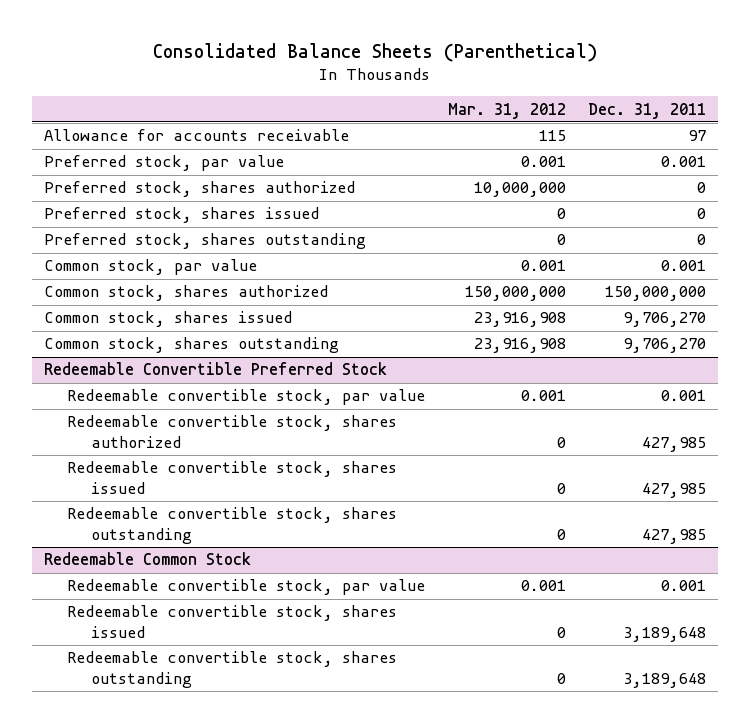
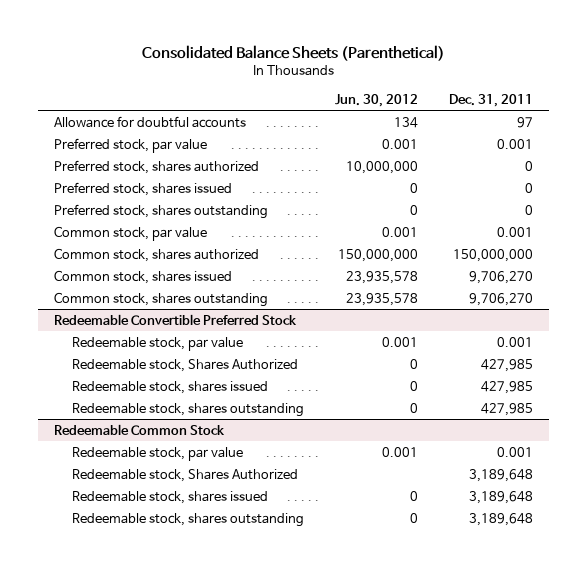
[447,102,566,119] Mar. 31, 2012 -> none
none -> [335,93,419,107] Jun. 30, 2012
[43,129,349,142] Allowance for accounts receivable -> [53,115,246,128] Allowance for doubtful accounts
[67,389,426,406] Redeemable convertible stock, par value -> [71,336,243,351] Redeemable stock, par value
[67,415,398,448] Redeemable convertible stock, shares authorized -> [71,358,298,372] Redeemable stock, Shares Authorized
[67,461,398,494] Redeemable convertible stock, shares issued -> [71,380,268,394] Redeemable stock, shares issued
[67,507,398,544] Redeemable convertible stock, shares outstanding -> [71,402,304,417] Redeemable stock, shares outstanding
[67,579,426,596] Redeemable convertible stock, par value -> [71,446,243,461] Redeemable stock, par value
none -> [71,468,298,482] Redeemable stock, Shares Authorized
[67,605,398,638] Redeemable convertible stock, shares issued -> [71,490,268,504] Redeemable stock, shares issued
[67,651,398,688] Redeemable convertible stock, shares outstanding -> [71,512,304,527] Redeemable stock, shares outstanding

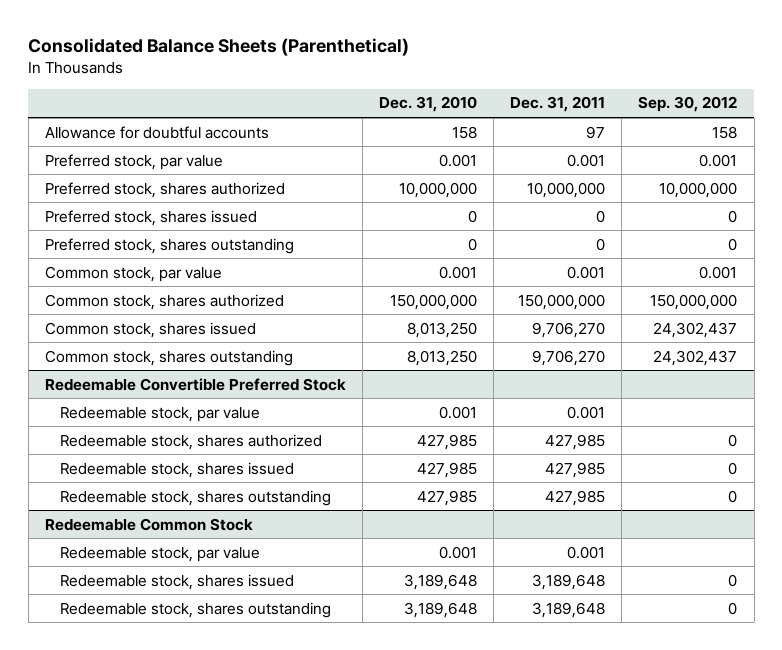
[335,93,419,107] Jun. 30, 2012 -> none
none -> [379,96,478,113] Dec. 31, 2010
none -> [638,96,738,113] Sep. 30, 2012
[525,160,534,171] 0 -> [527,181,606,198] 10,000,000
[71,358,298,372] Redeemable stock, Shares Authorized -> [60,433,323,450] Redeemable stock, shares authorized
[71,468,298,482] Redeemable stock, Shares Authorized -> none

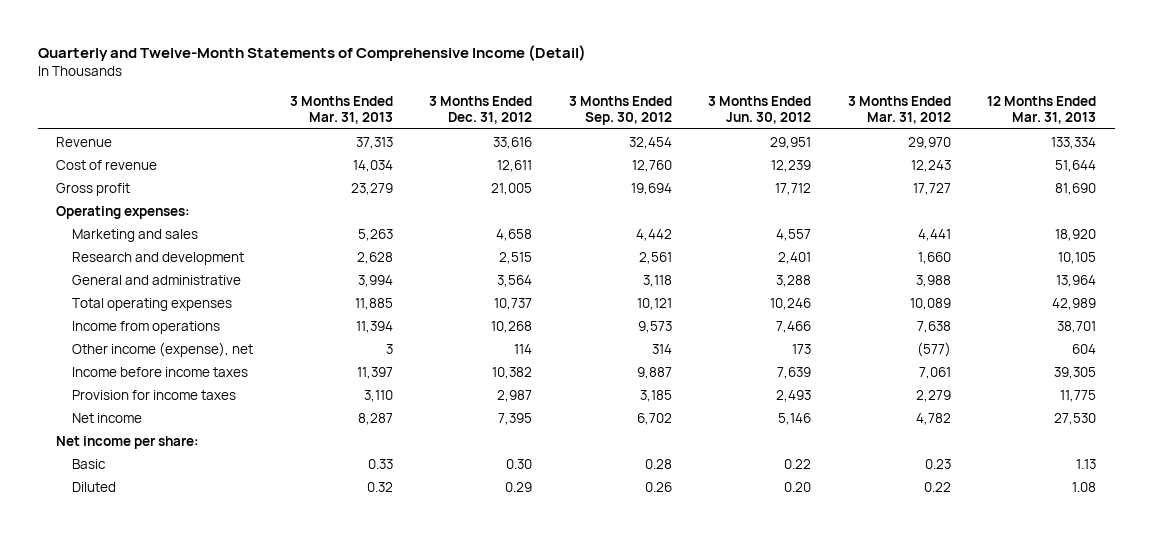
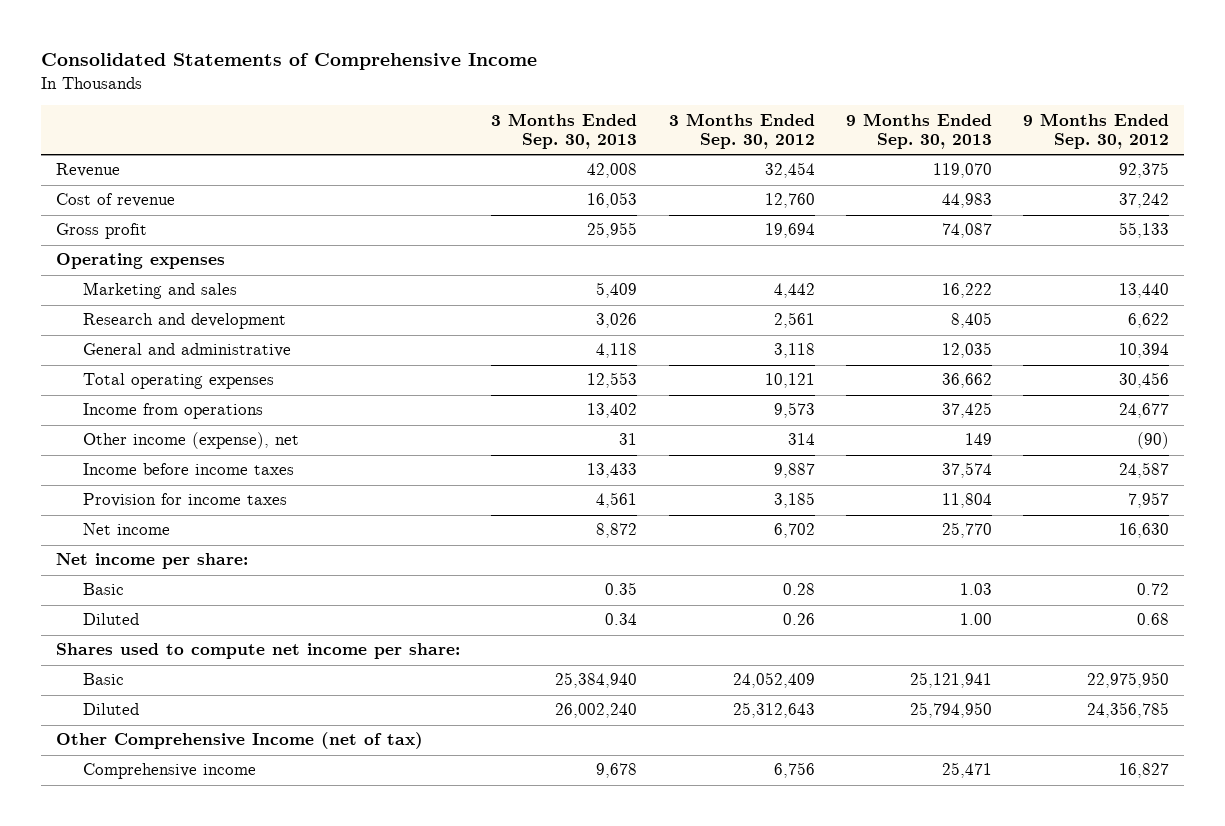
[37,45,586,62] Quarterly and Twelve-Month Statements of Comprehensive Income (Detail) -> [40,53,537,71] Consolidated Statements of Comprehensive Income
[289,96,393,125] 3 Months Ended Mar. 31, 2013 -> none
[429,96,533,125] 3 Months Ended Dec. 31, 2012 -> none
[708,96,812,125] 3 Months Ended Jun. 30, 2012 -> none
[847,96,951,125] 3 Months Ended Mar. 31, 2012 -> none
[987,96,1097,125] 12 Months Ended Mar. 31, 2013 -> none
none -> [491,112,638,150] 3 Months Ended Sep. 30, 2013
none -> [845,112,992,150] 9 Months Ended Sep. 30, 2013
none -> [1022,112,1169,150] 9 Months Ended Sep. 30, 2012
[55,205,190,219] Operating expenses: -> [56,253,226,270] Operating expenses
none -> [56,643,461,660] Shares used to compute net income per share:
none -> [82,673,124,686] Basic
none -> [82,703,139,716] Diluted
none -> [56,732,424,750] Other Comprehensive Income (net of tax)
none -> [82,763,256,780] Comprehensive income

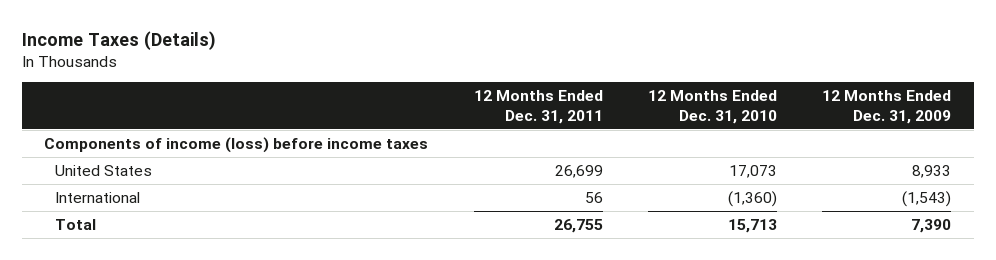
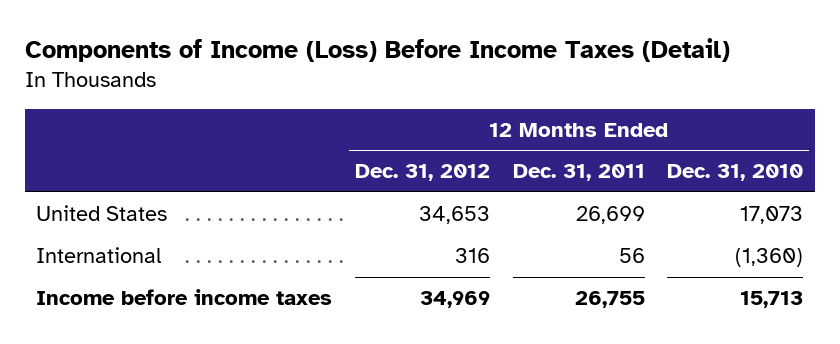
[21,30,216,50] Income Taxes (Details) -> [24,38,730,63] Components of Income (Loss) Before Income Taxes (Detail)
[822,90,952,124] 12 Months Ended Dec. 31, 2009 -> none
none -> [355,164,491,182] Dec. 31, 2012
[44,136,429,153] Components of income (loss) before income taxes -> none
[55,218,97,230] Total -> [36,289,333,306] Income before income taxes

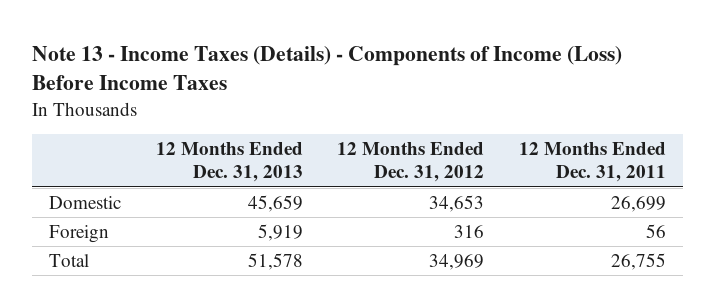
[24,38,730,63] Components of Income (Loss) Before Income Taxes (Detail) -> [31,46,622,91] Note 13 - Income Taxes (Details) - Components of Income (Loss) Before Income Taxes
[667,164,804,182] Dec. 31, 2010 -> none
none -> [155,142,303,183] 12 Months Ended Dec. 31, 2013
[36,205,168,222] United States -> [49,195,122,209] Domestic
[36,247,162,264] International -> [49,224,110,243] Foreign
[36,289,333,306] Income before income taxes -> [49,253,90,267] Total

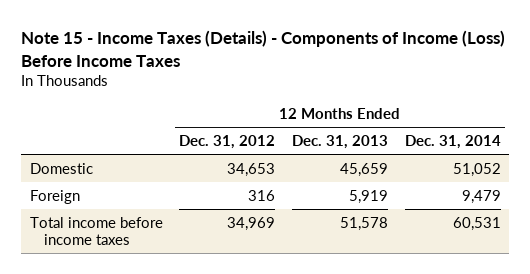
[31,46,622,91] Note 13 - Income Taxes (Details) - Components of Income (Loss) Before Income Taxes -> [21,29,506,67] Note 15 - Income Taxes (Details) - Components of Income (Loss) Before Income Taxes
[518,142,666,183] 12 Months Ended Dec. 31, 2011 -> none
none -> [404,135,501,150] Dec. 31, 2014
[49,253,90,267] Total -> [29,216,163,246] Total income before income taxes

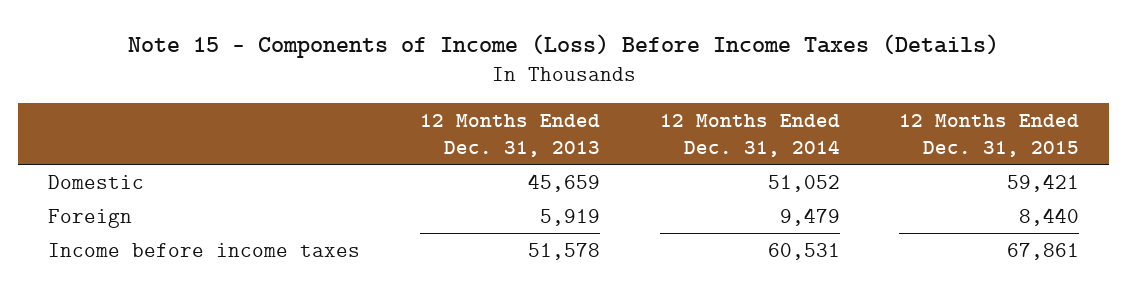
[21,29,506,67] Note 15 - Income Taxes (Details) - Components of Income (Loss) Before Income Taxes -> [127,33,999,58] Note 15 - Components of Income (Loss) Before Income Taxes (Details)
[179,135,276,150] Dec. 31, 2012 -> none
none -> [899,114,1080,157] 12 Months Ended Dec. 31, 2015
[29,216,163,246] Total income before income taxes -> [47,242,360,257] Income before income taxes

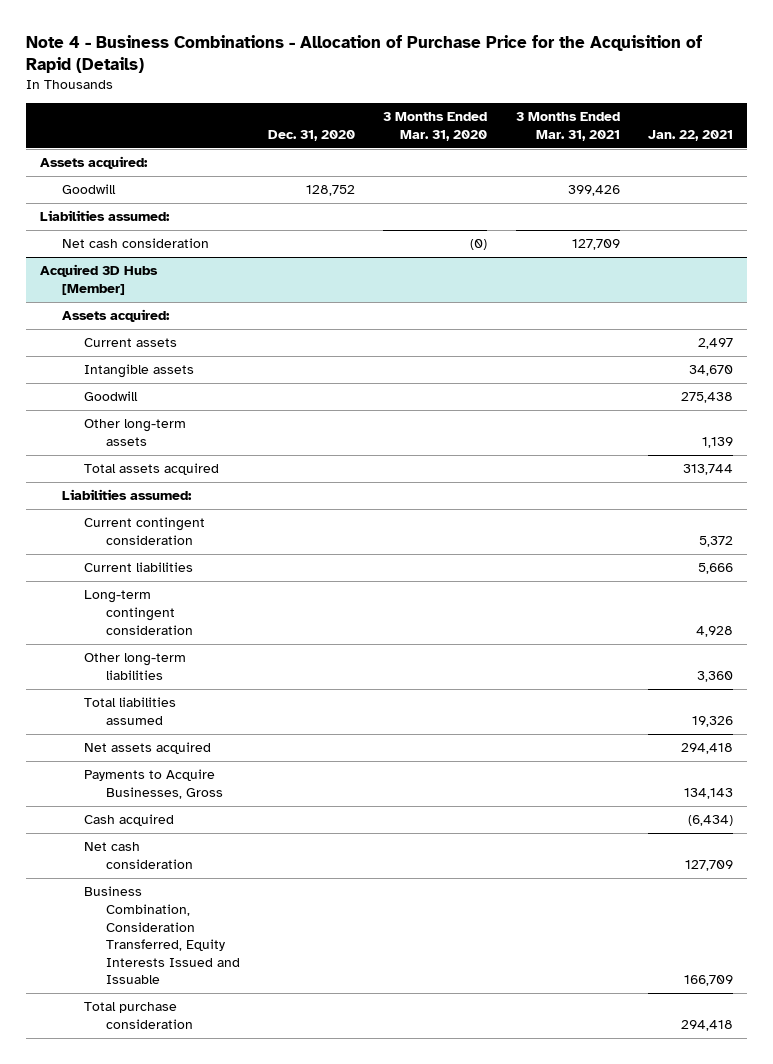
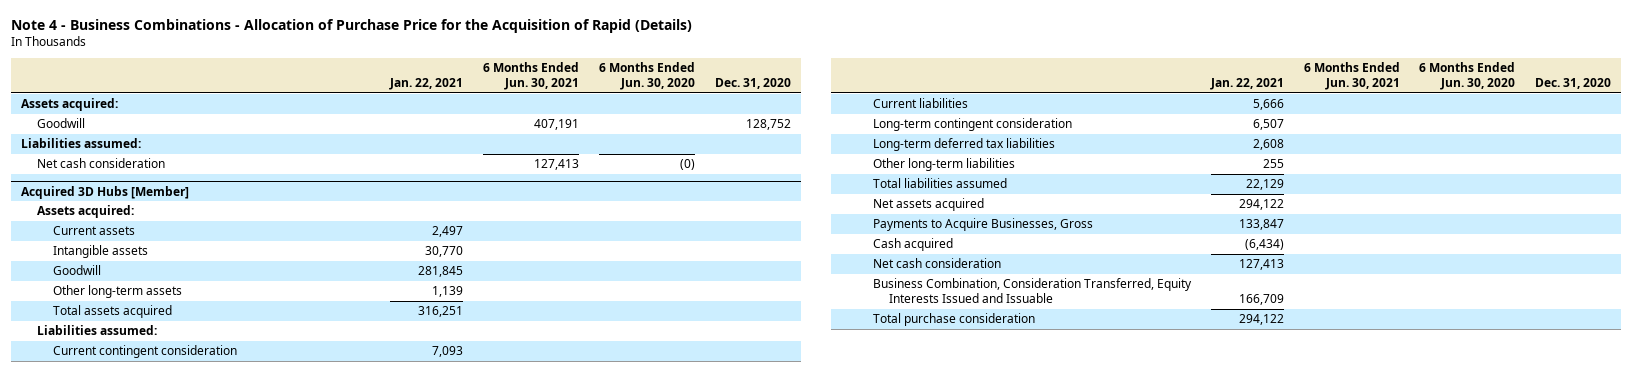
[383,112,488,142] 3 Months Ended Mar. 31, 2020 -> none
[515,112,620,142] 3 Months Ended Mar. 31, 2021 -> none
none -> [483,62,580,91] 6 Months Ended Jun. 30, 2021
none -> [599,62,696,91] 6 Months Ended Jun. 30, 2020
[688,365,733,377] 34,670 -> [425,246,464,258] 30,770
[680,392,733,404] 275,438 -> [418,266,464,278] 281,845
[682,464,733,476] 313,744 -> [418,306,464,318] 316,251
[698,536,733,548] 5,372 -> [432,346,464,358] 7,093
[695,625,733,637] 4,928 -> [1252,119,1284,131] 6,507
none -> [873,138,1056,152] Long-term deferred tax liabilities
[696,671,733,683] 3,360 -> [1262,159,1284,169] 255
[691,716,733,728] 19,326 -> [1245,179,1284,191] 22,129
[680,743,733,755] 294,418 -> [1238,199,1284,211] 294,122
[683,788,733,800] 134,143 -> [1238,219,1284,231] 133,847
[684,860,733,872] 127,709 -> [1238,259,1284,271] 127,413
[680,1020,733,1032] 294,418 -> [1238,314,1284,326] 294,122

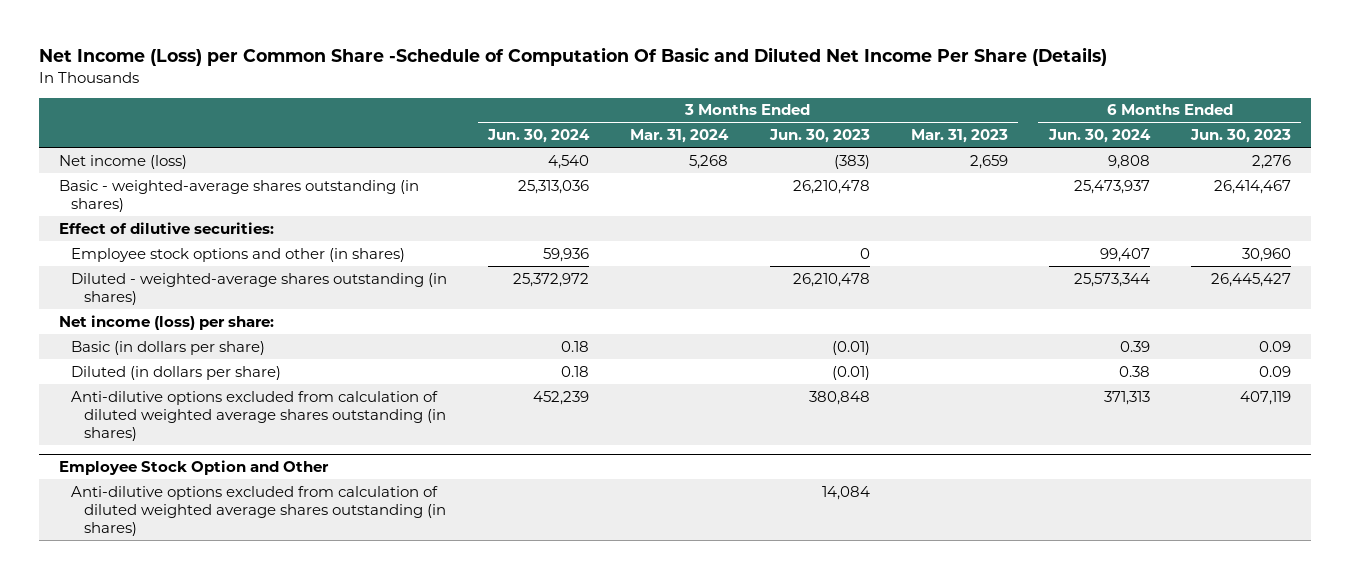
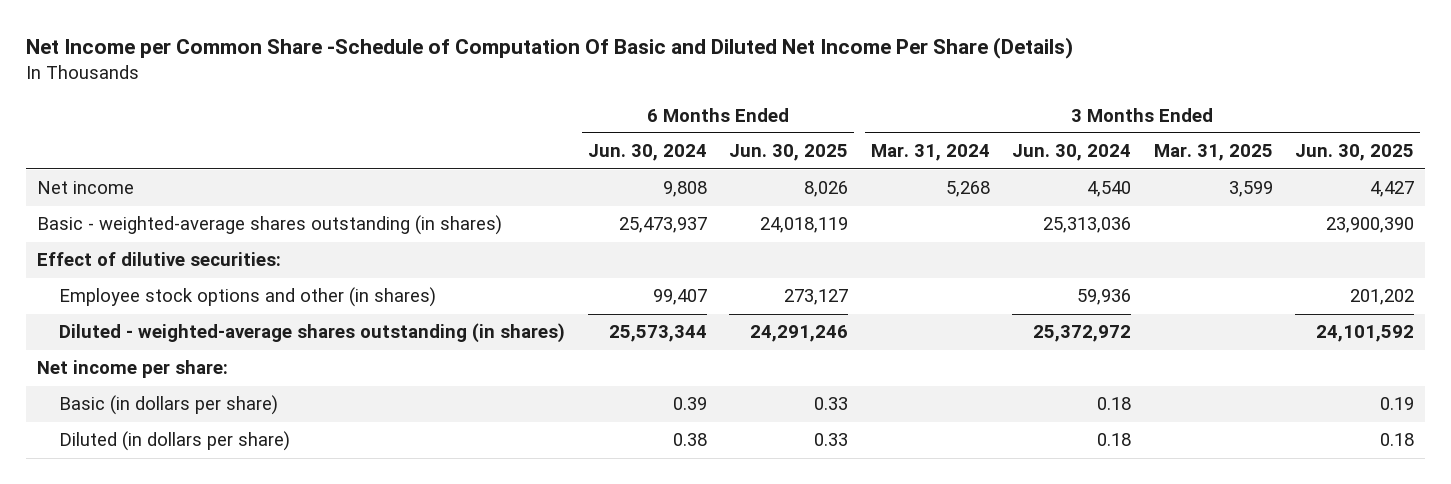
[38,47,1107,67] Net Income (Loss) per Common Share -Schedule of Computation Of Basic and Diluted Net Income Per Share (Details) -> [25,37,1073,60] Net Income per Common Share -Schedule of Computation Of Basic and Diluted Net Income Per Share (Details)
[768,129,870,144] Jun. 30, 2023 -> none
[910,129,1008,144] Mar. 31, 2023 -> none
[1189,129,1291,144] Jun. 30, 2023 -> none
none -> [729,144,849,162] Jun. 30, 2025
none -> [1153,144,1273,162] Mar. 31, 2025
none -> [1295,144,1415,162] Jun. 30, 2025
[59,154,188,169] Net income (loss) -> [37,181,135,195] Net income
[59,314,275,330] Net income (loss) per share: -> [37,360,229,379] Net income per share:
[71,390,446,441] Anti-dilutive options excluded from calculation of diluted weighted average shares outstanding (in shares) -> none
[59,459,330,475] Employee Stock Option and Other -> none
[71,485,446,536] Anti-dilutive options excluded from calculation of diluted weighted average shares outstanding (in shares) -> none

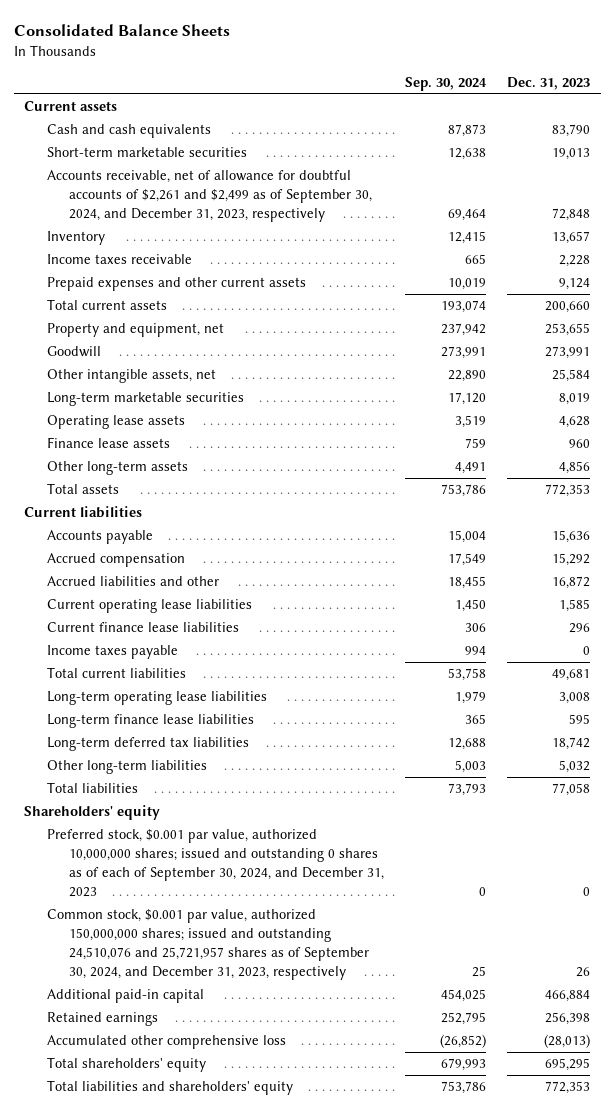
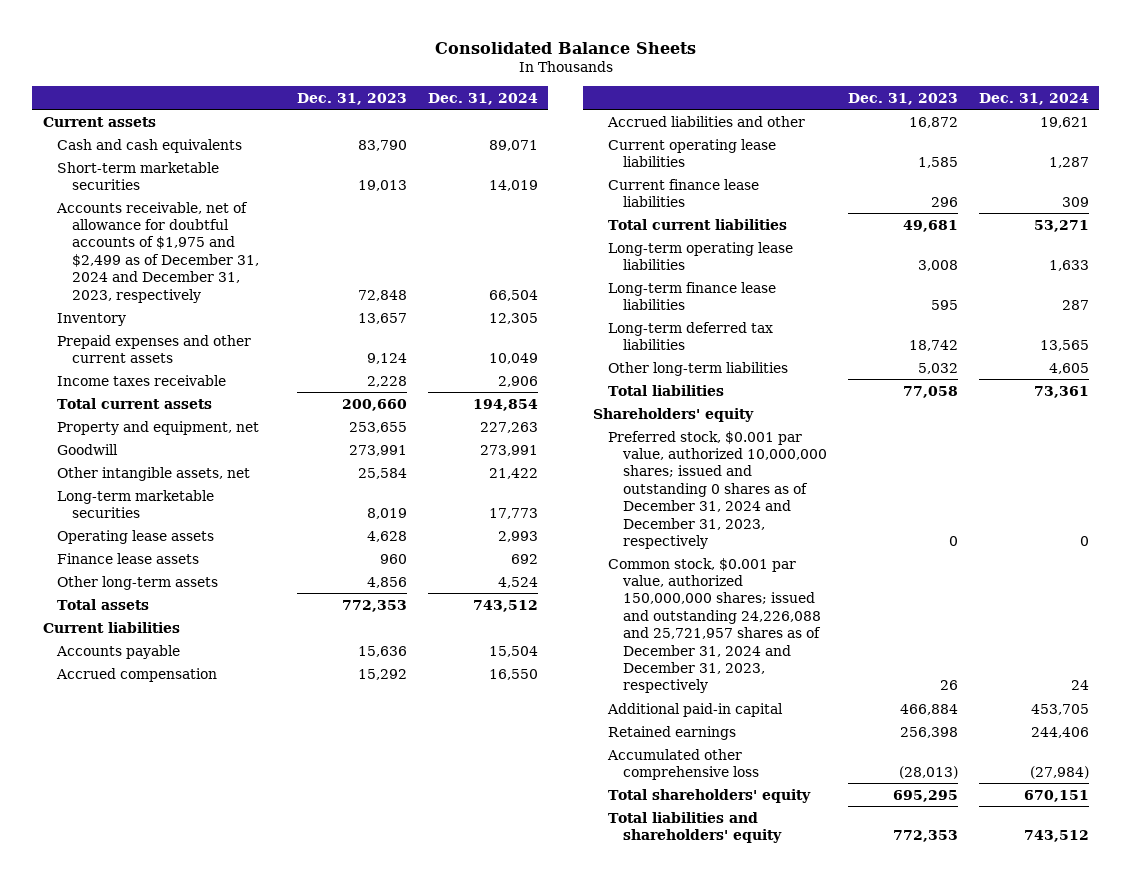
[405,76,488,91] Sep. 30, 2024 -> none
none -> [427,92,538,105] Dec. 31, 2024
[46,170,373,223] Accounts receivable, net of allowance for doubtful accounts of $2,261 and $2,499 as of September 30, 2024, and December 31, 2023, respectively -> [56,201,259,303] Accounts receivable, net of allowance for doubtful accounts of $1,975 and $2,499 as of December 31, 2024 and December 31, 2023, respectively
[46,254,192,265] Income taxes receivable -> [57,374,227,386] Income taxes receivable
[46,645,178,660] Income taxes payable -> none
[46,829,385,898] Preferred stock, $0.001 par value, authorized 10,000,000 shares; issued and outstanding 0 shares as of each of September 30, 2024, and December 31, 2023 -> [607,430,827,549] Preferred stock, $0.001 par value, authorized 10,000,000 shares; issued and outstanding 0 shares as of December 31, 2024 and December 31, 2023, respectively
[46,909,370,981] Common stock, $0.001 par value, authorized 150,000,000 shares; issued and outstanding 24,510,076 and 25,721,957 shares as of September 30, 2024, and December 31, 2023, respectively -> [607,557,821,694] Common stock, $0.001 par value, authorized 150,000,000 shares; issued and outstanding 24,226,088 and 25,721,957 shares as of December 31, 2024 and December 31, 2023, respectively

